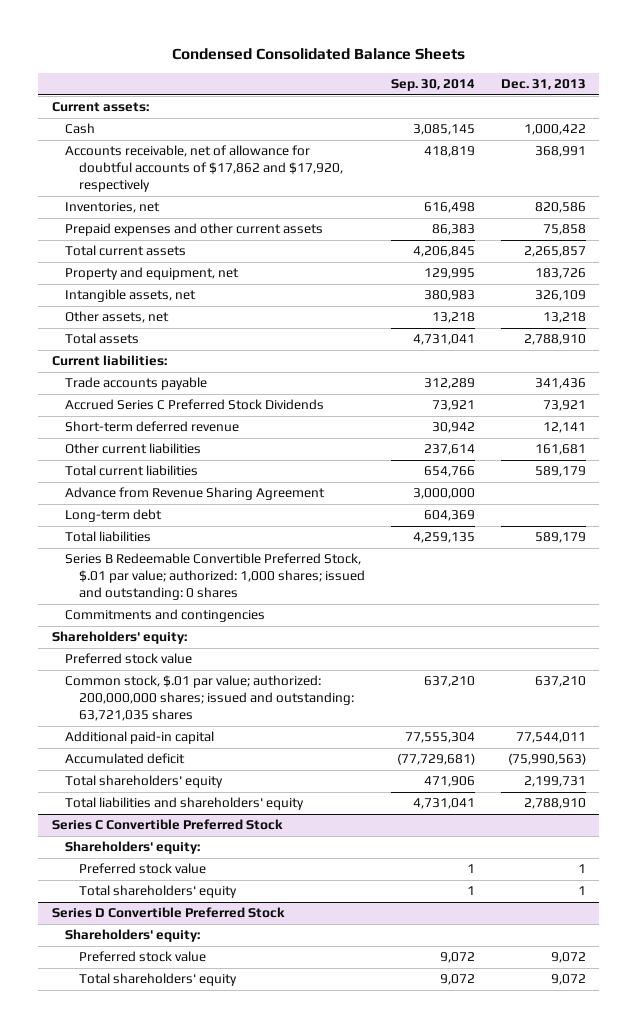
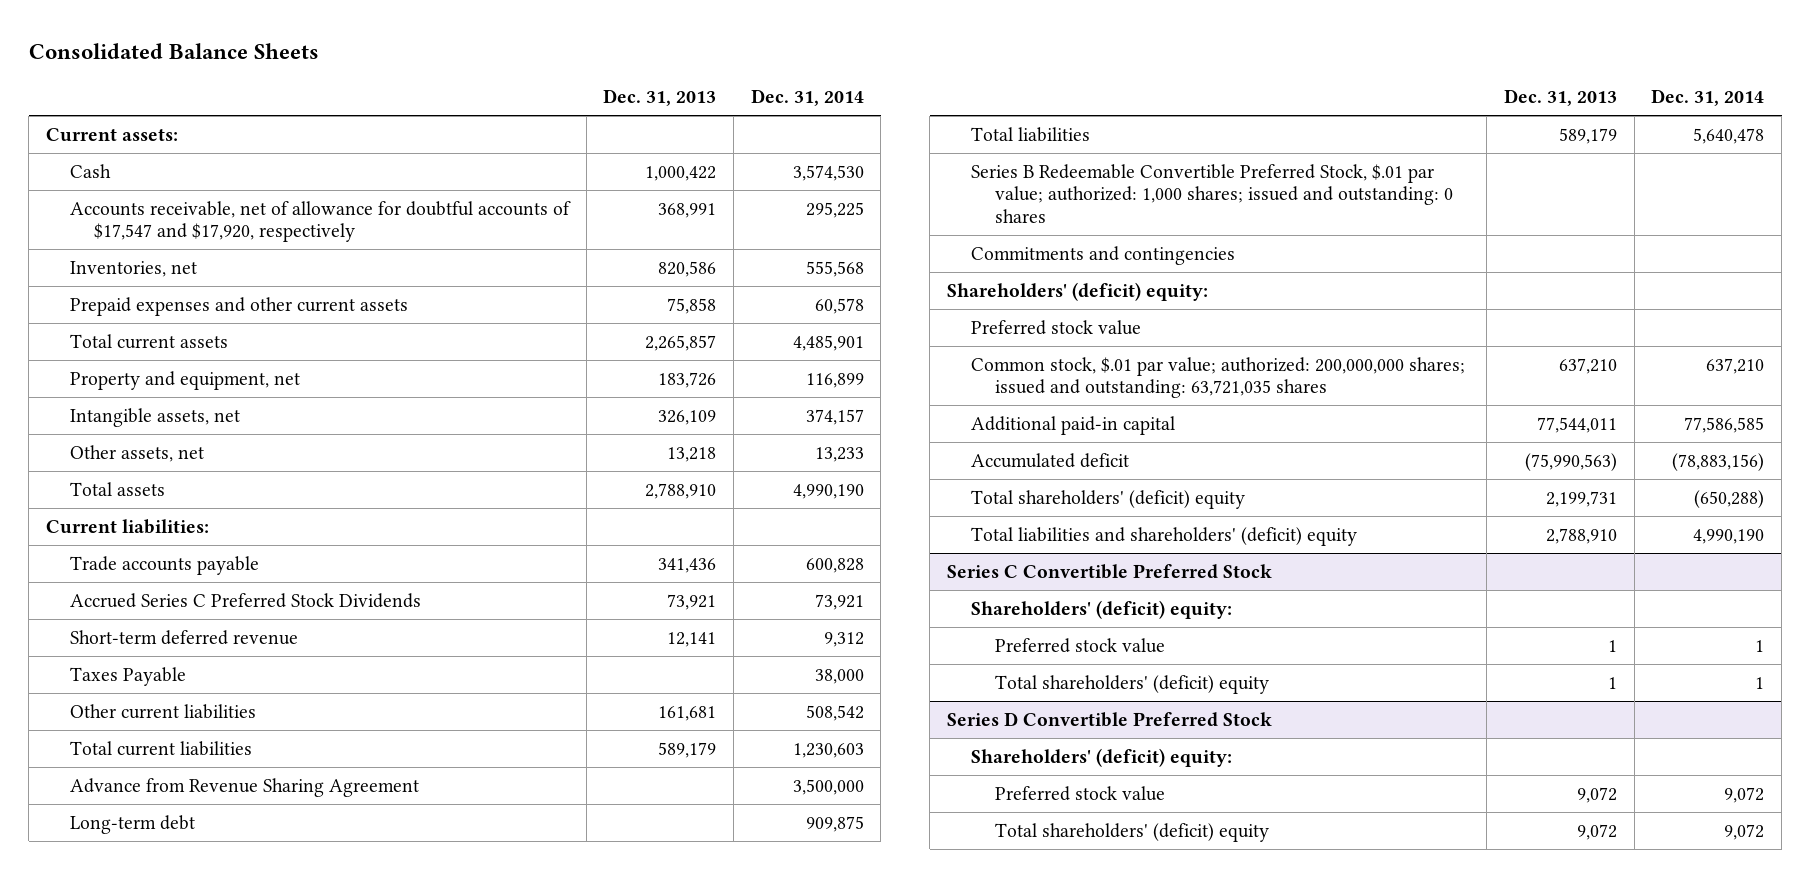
[171,48,465,61] Condensed Consolidated Balance Sheets -> [28,42,319,59] Consolidated Balance Sheets
[390,79,475,92] Sep. 30, 2014 -> none
none -> [750,89,864,107] Dec. 31, 2014
[65,145,343,193] Accounts receivable, net of allowance for doubtful accounts of $17,862 and $17,920, respectively -> [70,200,572,243] Accounts receivable, net of allowance for doubtful accounts of $17,547 and $17,920, respectively
none -> [70,666,187,686] Taxes Payable
[51,631,187,645] Shareholders' equity: -> [946,281,1208,301] Shareholders' (deficit) equity:
[65,775,224,789] Total shareholders' equity -> [970,489,1245,509] Total shareholders' (deficit) equity
[65,797,305,811] Total liabilities and shareholders' equity -> [970,526,1357,546] Total liabilities and shareholders' (deficit) equity
[65,841,201,855] Shareholders' equity: -> [970,599,1232,619] Shareholders' (deficit) equity:
[78,885,237,899] Total shareholders' equity -> [994,674,1269,694] Total shareholders' (deficit) equity
[65,929,201,943] Shareholders' equity: -> [970,747,1232,767] Shareholders' (deficit) equity:
[78,973,237,987] Total shareholders' equity -> [994,822,1269,842] Total shareholders' (deficit) equity

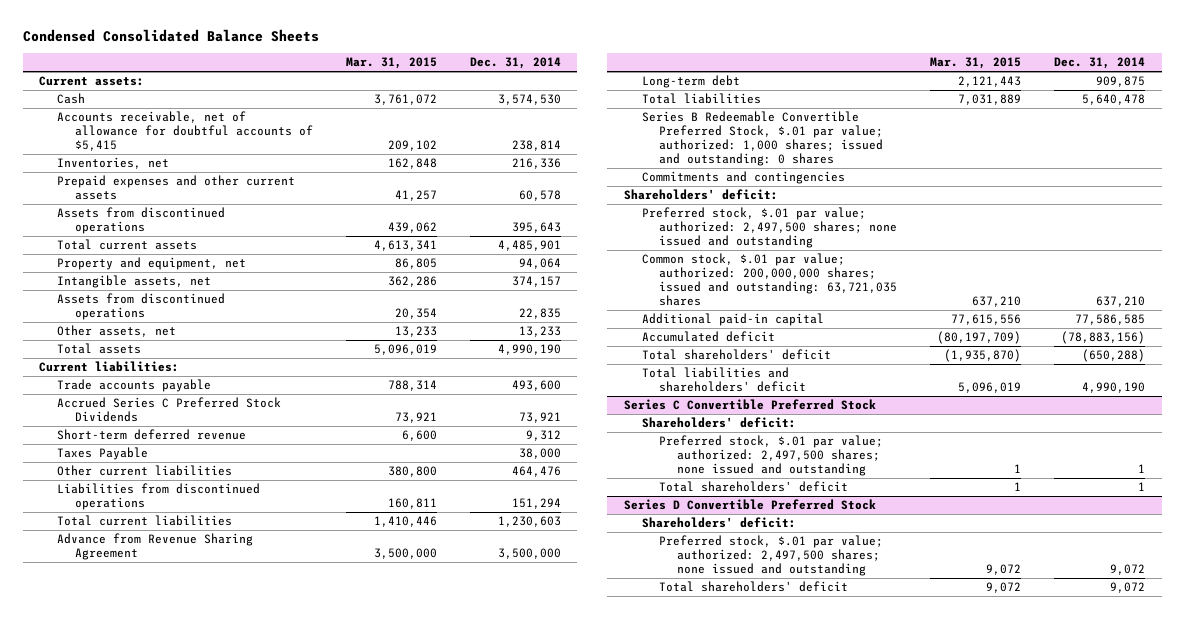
[28,42,319,59] Consolidated Balance Sheets -> [22,29,319,43] Condensed Consolidated Balance Sheets
[603,89,717,107] Dec. 31, 2013 -> none
none -> [345,57,437,70] Mar. 31, 2015
[70,200,572,243] Accounts receivable, net of allowance for doubtful accounts of $17,547 and $17,920, respectively -> [56,111,313,152] Accounts receivable, net of allowance for doubtful accounts of $5,415
[805,201,864,218] 295,225 -> [511,140,561,152] 238,814
[805,260,864,277] 555,568 -> [511,158,561,170] 216,336
none -> [56,207,225,235] Assets from discontinued operations
[805,372,864,388] 116,899 -> [518,258,561,270] 94,064
none -> [56,293,225,321] Assets from discontinued operations
[805,557,864,573] 600,828 -> [511,380,561,392] 493,600
[805,704,864,721] 508,542 -> [511,466,561,478] 464,476
none -> [56,483,260,511] Liabilities from discontinued operations
[946,281,1208,301] Shareholders' (deficit) equity: -> [623,189,778,201] Shareholders' deficit:
[970,319,1141,335] Preferred stock value -> [641,207,898,249] Preferred stock, $.01 par value; authorized: 2,497,500 shares; none issued and outstanding
[970,489,1245,509] Total shareholders' (deficit) equity -> [641,349,831,361] Total shareholders' deficit
[970,526,1357,546] Total liabilities and shareholders' (deficit) equity -> [641,367,807,393] Total liabilities and shareholders' deficit
[970,599,1232,619] Shareholders' (deficit) equity: -> [641,417,796,429] Shareholders' deficit:
[994,637,1165,653] Preferred stock value -> [659,435,884,477] Preferred stock, $.01 par value; authorized: 2,497,500 shares; none issued and outstanding
[994,674,1269,694] Total shareholders' (deficit) equity -> [659,481,849,493] Total shareholders' deficit
[970,747,1232,767] Shareholders' (deficit) equity: -> [641,517,796,529] Shareholders' deficit:
[994,785,1165,801] Preferred stock value -> [659,535,884,577] Preferred stock, $.01 par value; authorized: 2,497,500 shares; none issued and outstanding
[994,822,1269,842] Total shareholders' (deficit) equity -> [659,581,849,593] Total shareholders' deficit

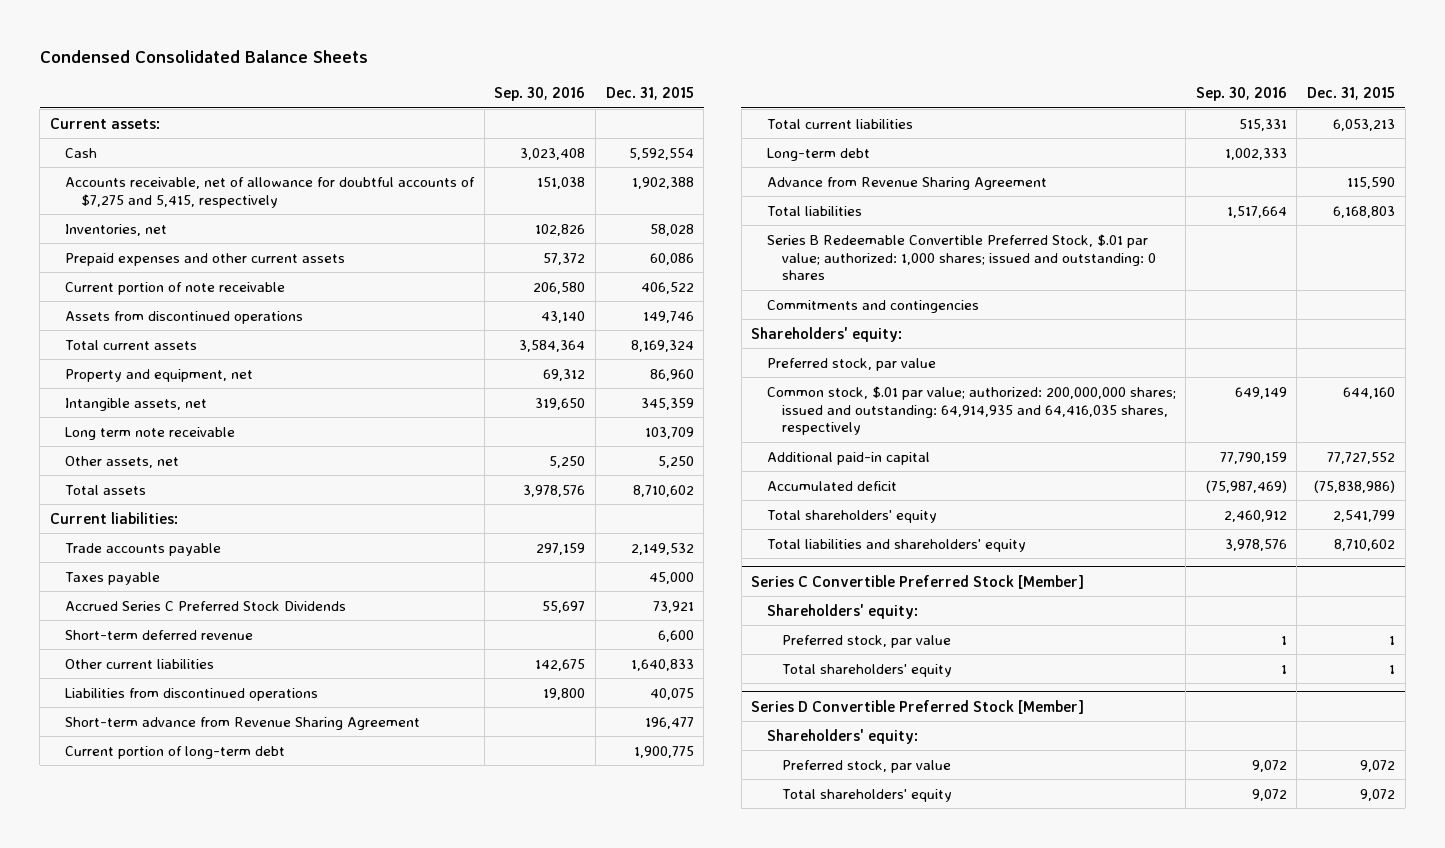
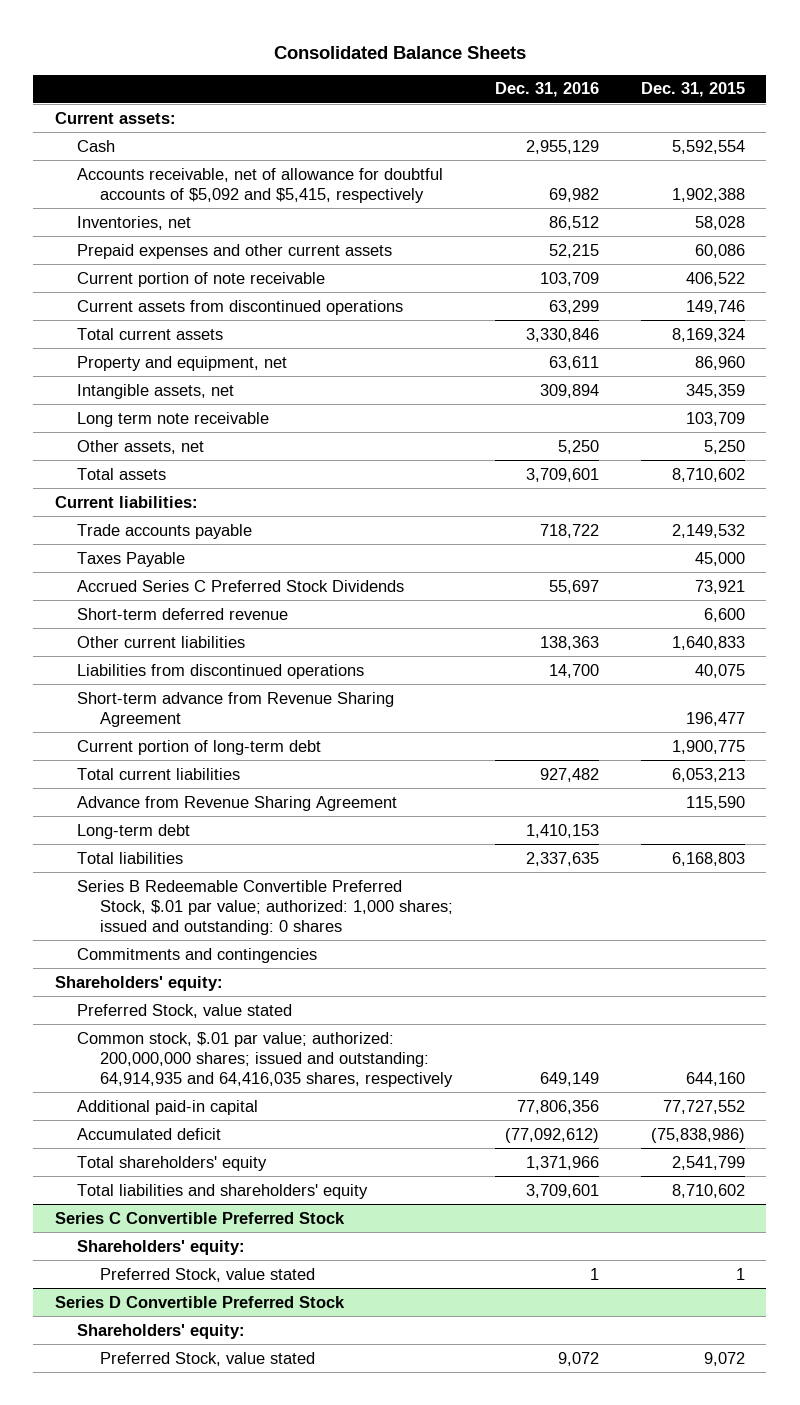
[39,50,368,64] Condensed Consolidated Balance Sheets -> [273,45,526,59] Consolidated Balance Sheets
[494,86,586,101] Sep. 30, 2016 -> none
none -> [494,82,599,98] Dec. 31, 2016
[65,176,476,208] Accounts receivable, net of allowance for doubtful accounts of $7,275 and 5,415, respectively -> [77,167,444,203] Accounts receivable, net of allowance for doubtful accounts of $5,092 and $5,415, respectively
[65,310,304,324] Assets from discontinued operations -> [77,299,404,315] Current assets from discontinued operations
[65,571,161,585] Taxes payable -> [77,551,186,567] Taxes Payable
[766,147,870,161] Long-term debt -> [77,823,191,839] Long-term debt
[766,357,936,371] Preferred stock, par value -> [77,1003,293,1018] Preferred Stock, value stated
[751,574,1085,589] Series C Convertible Preferred Stock [Member] -> [54,1211,345,1224] Series C Convertible Preferred Stock
[782,663,953,677] Total shareholders' equity -> none
[782,634,952,648] Preferred stock, par value -> [99,1267,315,1282] Preferred Stock, value stated
[751,699,1085,714] Series D Convertible Preferred Stock [Member] -> [54,1295,345,1308] Series D Convertible Preferred Stock
[782,788,953,802] Total shareholders' equity -> none
[782,759,952,773] Preferred stock, par value -> [99,1351,315,1366] Preferred Stock, value stated

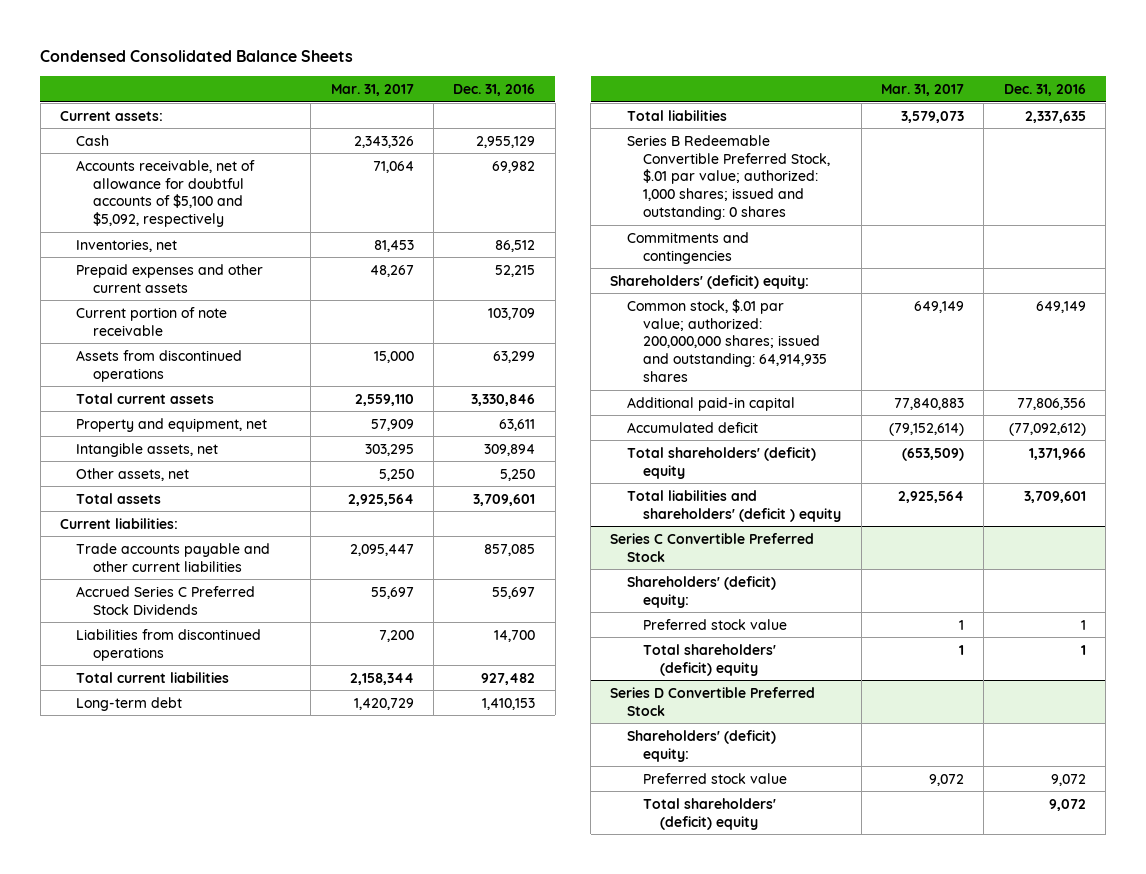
[273,45,526,59] Consolidated Balance Sheets -> [40,50,354,63] Condensed Consolidated Balance Sheets
[641,82,746,98] Dec. 31, 2015 -> none
none -> [330,83,414,96] Mar. 31, 2017
[77,167,444,203] Accounts receivable, net of allowance for doubtful accounts of $5,092 and $5,415, respectively -> [76,159,256,228] Accounts receivable, net of allowance for doubtful accounts of $5,100 and $5,092, respectively
[77,299,404,315] Current assets from discontinued operations -> [76,349,243,382] Assets from discontinued operations
[77,411,270,427] Long term note receivable -> none
[77,523,253,539] Trade accounts payable -> none
[77,551,186,567] Taxes Payable -> none
none -> [76,542,271,572] Trade accounts payable and other current liabilities
[77,607,289,620] Short-term deferred revenue -> none
[77,635,246,648] Other current liabilities -> none
[77,691,395,727] Short-term advance from Revenue Sharing Agreement -> none
[77,739,322,755] Current portion of long-term debt -> none
[77,795,398,811] Advance from Revenue Sharing Agreement -> none
[77,1003,293,1018] Preferred Stock, value stated -> none
[54,975,223,991] Shareholders' equity: -> [610,274,810,289] Shareholders' (deficit) equity:
[77,1031,453,1087] Common stock, $.01 par value; authorized: 200,000,000 shares; issued and outstanding: 64,914,935 and 64,416,035 shares, respectively -> [626,298,828,383] Common stock, $.01 par value; authorized: 200,000,000 shares; issued and outstanding: 64,914,935 shares
[77,1155,268,1171] Total shareholders' equity -> [626,446,816,479] Total shareholders' (deficit) equity
[77,1183,369,1199] Total liabilities and shareholders' equity -> [626,489,842,522] Total liabilities and shareholders' (deficit ) equity
[77,1239,246,1255] Shareholders' equity: -> [626,575,776,608] Shareholders' (deficit) equity:
[99,1267,315,1282] Preferred Stock, value stated -> [643,618,788,630] Preferred stock value
none -> [643,643,777,676] Total shareholders' (deficit) equity
[77,1323,246,1339] Shareholders' equity: -> [626,729,776,762] Shareholders' (deficit) equity:
[99,1351,315,1366] Preferred Stock, value stated -> [643,772,788,784] Preferred stock value
none -> [643,797,777,830] Total shareholders' (deficit) equity

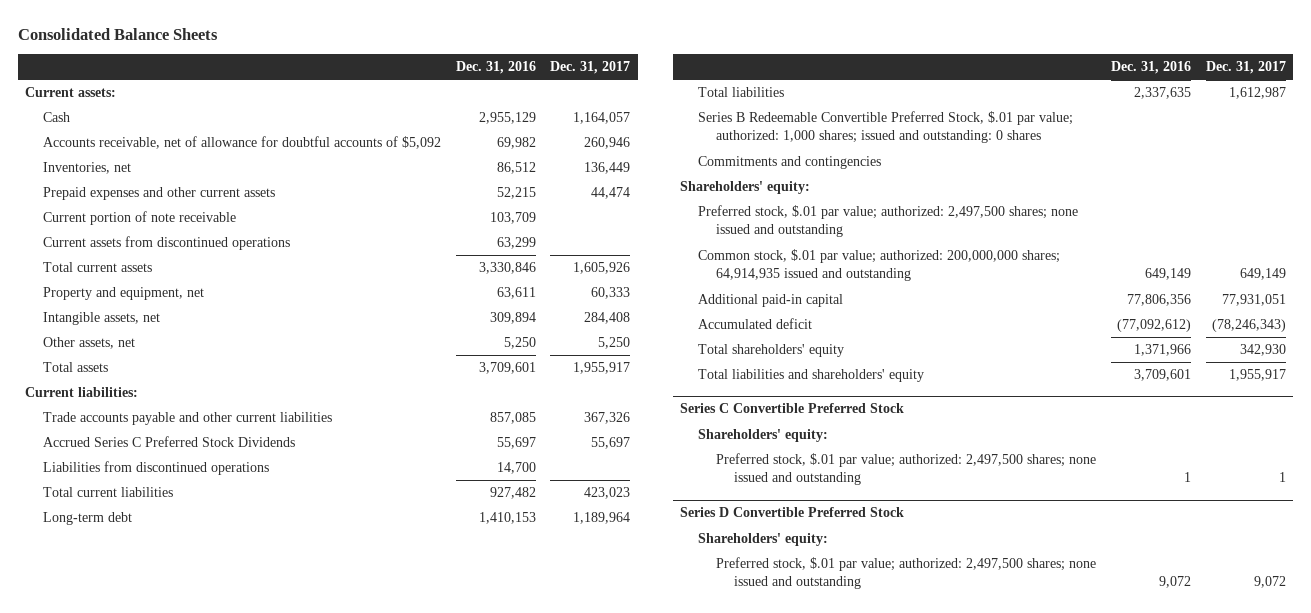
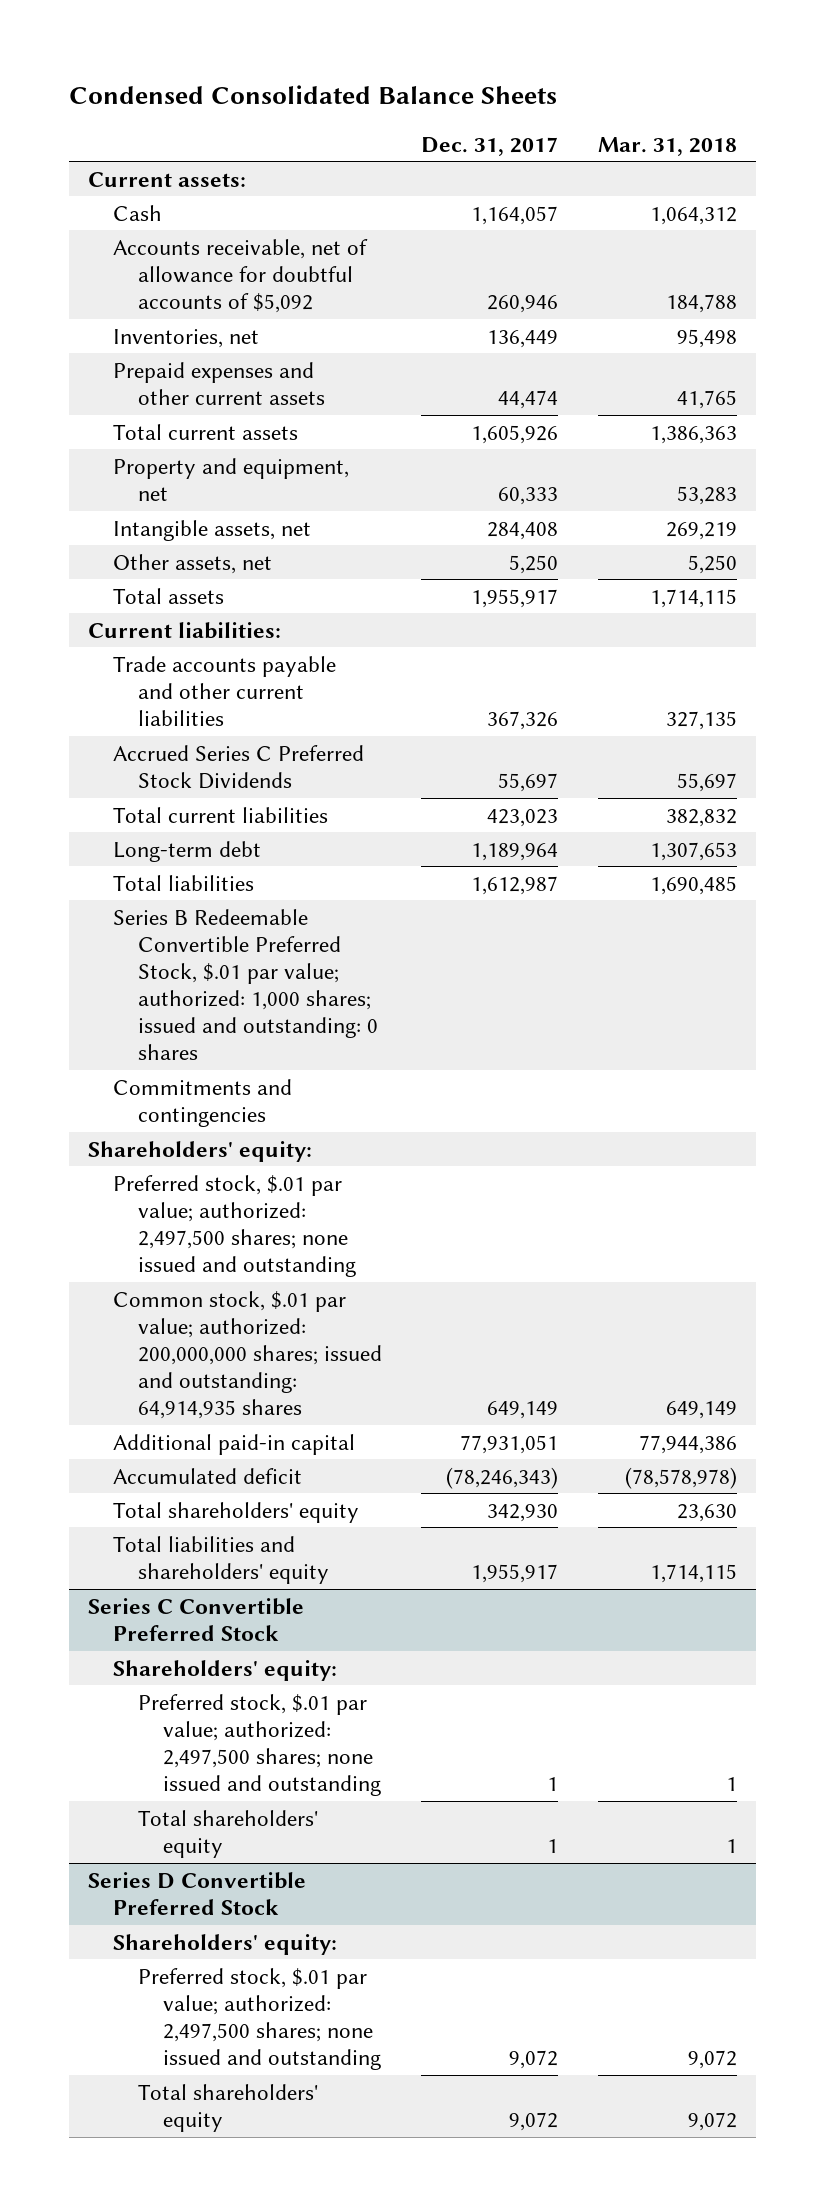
[17,27,218,40] Consolidated Balance Sheets -> [68,85,557,105] Condensed Consolidated Balance Sheets
[455,61,536,75] Dec. 31, 2016 -> none
none -> [597,136,737,156] Mar. 31, 2018
[43,211,237,226] Current portion of note receivable -> none
[43,236,291,251] Current assets from discontinued operations -> none
[43,461,270,476] Liabilities from discontinued operations -> none
[698,249,1061,282] Common stock, $.01 par value; authorized: 200,000,000 shares; 64,914,935 issued and outstanding -> [113,1290,383,1420] Common stock, $.01 par value; authorized: 200,000,000 shares; issued and outstanding: 64,914,935 shares
none -> [138,1809,319,1858] Total shareholders' equity
none -> [138,2083,319,2132] Total shareholders' equity

